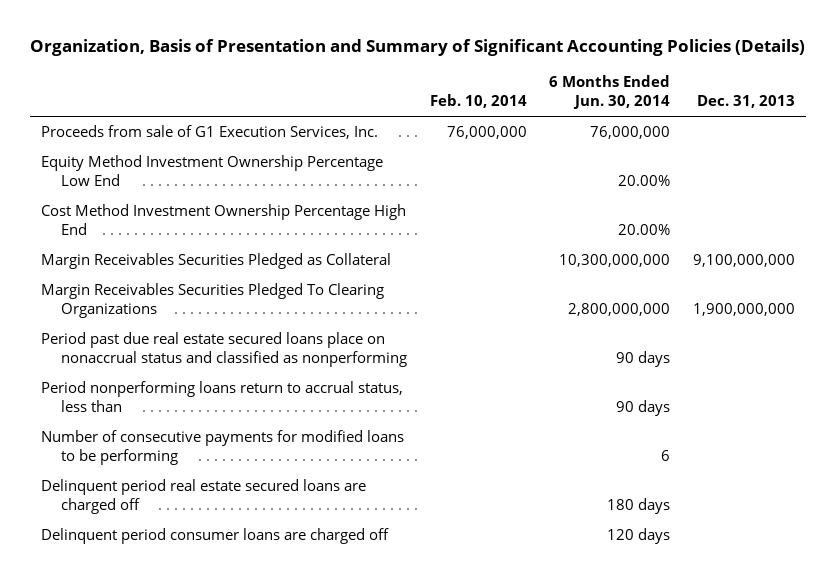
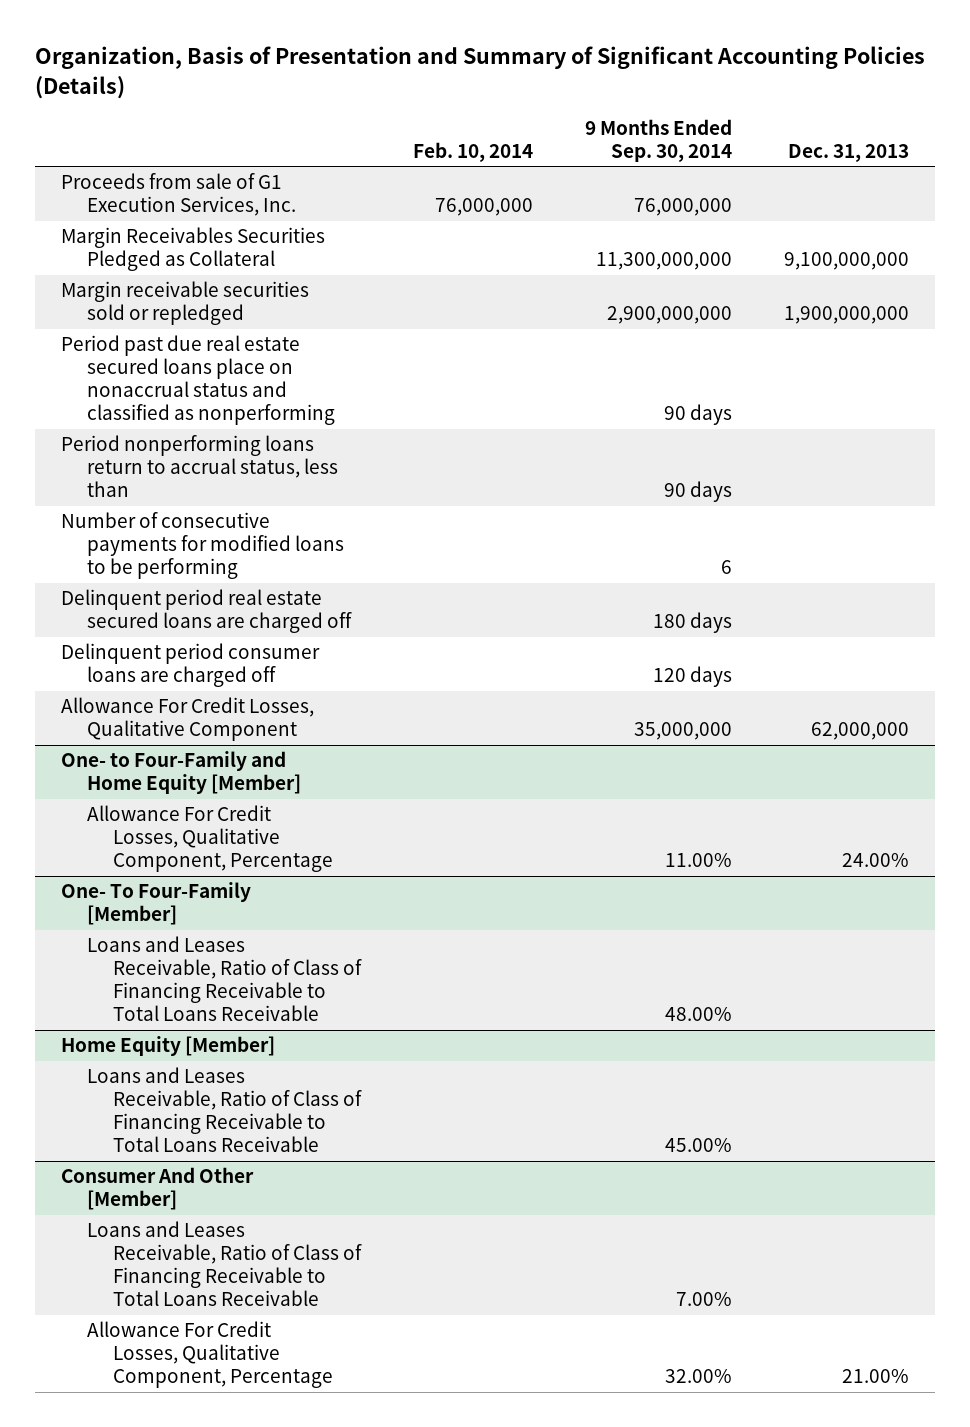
[549,75,671,110] 6 Months Ended Jun. 30, 2014 -> none
none -> [584,118,732,162] 9 Months Ended Sep. 30, 2014
[40,155,383,186] Equity Method Investment Ownership Percentage Low End -> none
[40,204,406,235] Cost Method Investment Ownership Percentage High End -> none
[40,283,384,318] Margin Receivables Securities Pledged To Clearing Organizations -> [61,281,310,326] Margin receivable securities sold or repledged
none -> [61,697,315,742] Allowance For Credit Losses, Qualitative Component
none -> [61,751,302,795] One- to Four-Family and Home Equity [Member]
none -> [87,805,334,873] Allowance For Credit Losses, Qualitative Component, Percentage
none -> [61,882,252,926] One- To Four-Family [Member]
none -> [87,936,363,1022] Loans and Leases Receivable, Ratio of Class of Financing Receivable to Total Loans Receivable
none -> [61,1036,276,1057] Home Equity [Member]
none -> [87,1067,363,1153] Loans and Leases Receivable, Ratio of Class of Financing Receivable to Total Loans Receivable
none -> [61,1167,255,1211] Consumer And Other [Member]
none -> [87,1221,363,1307] Loans and Leases Receivable, Ratio of Class of Financing Receivable to Total Loans Receivable
none -> [87,1321,334,1389] Allowance For Credit Losses, Qualitative Component, Percentage

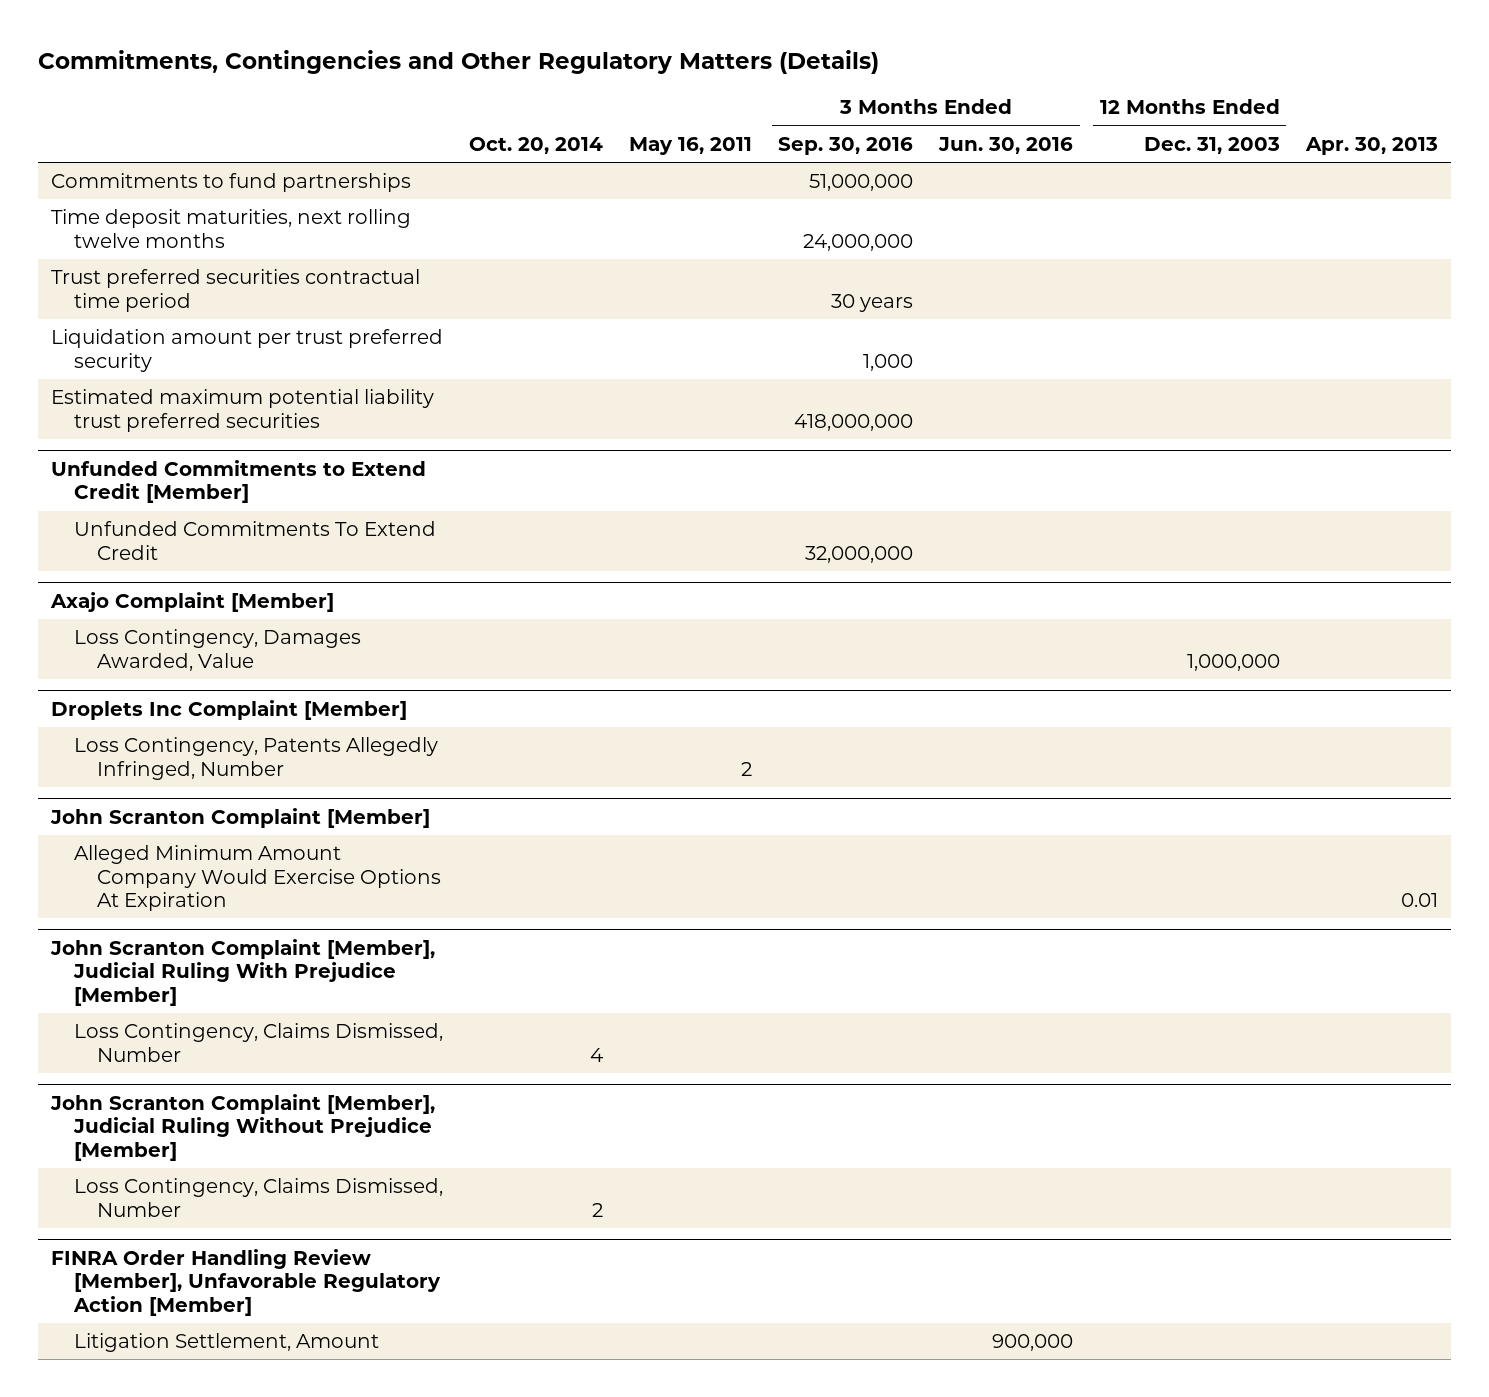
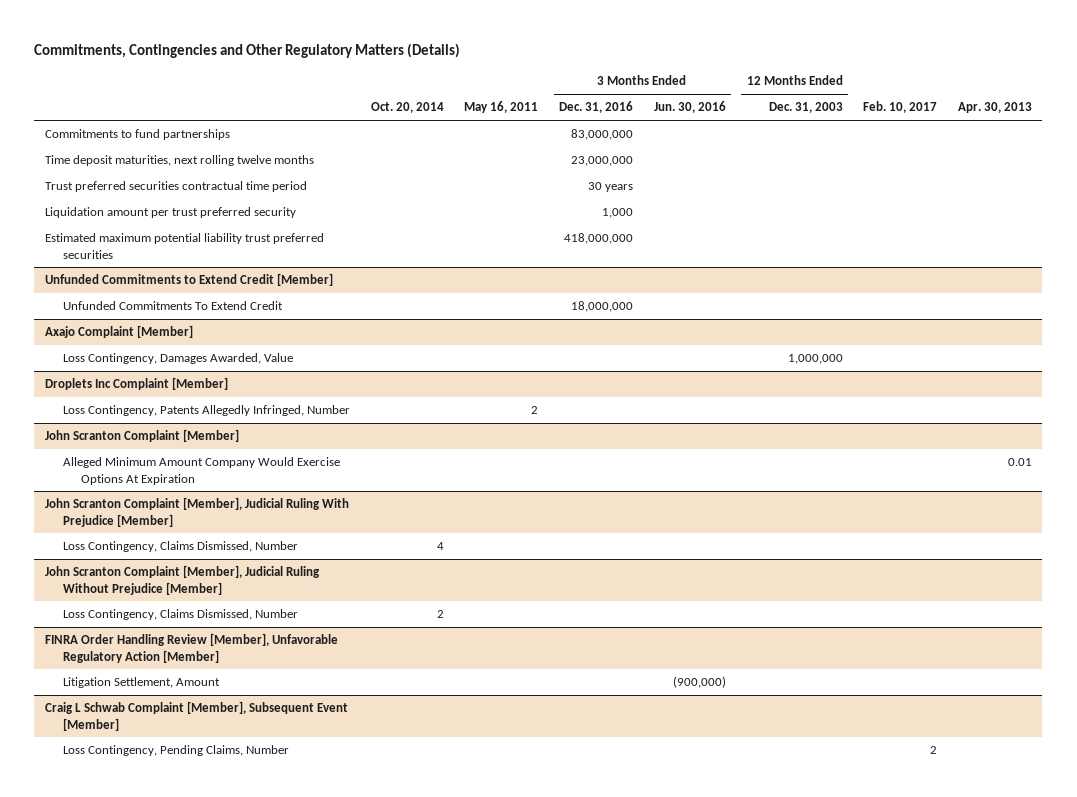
[778,136,914,155] Sep. 30, 2016 -> none
none -> [559,101,634,114] Dec. 31, 2016
none -> [863,101,938,114] Feb. 10, 2017
[992,1334,1074,1352] 900,000 -> [672,676,726,689] (900,000)
none -> [44,701,348,731] Craig L Schwab Complaint [Member], Subsequent Event [Member]
none -> [62,745,289,757] Loss Contingency, Pending Claims, Number

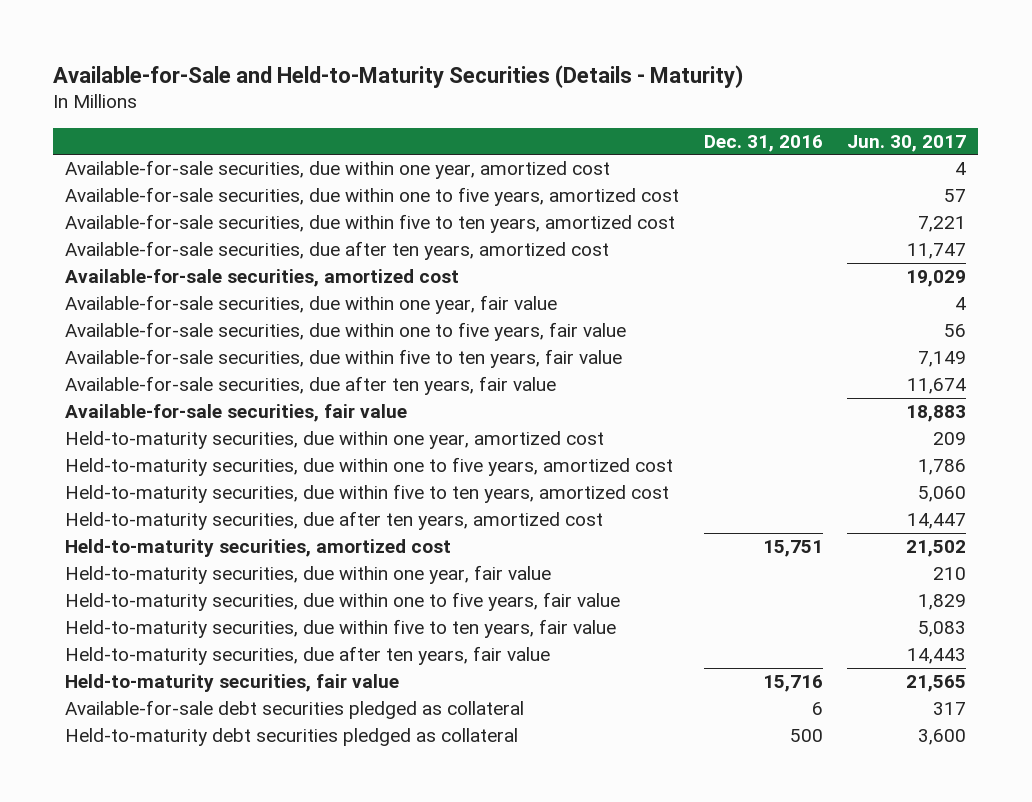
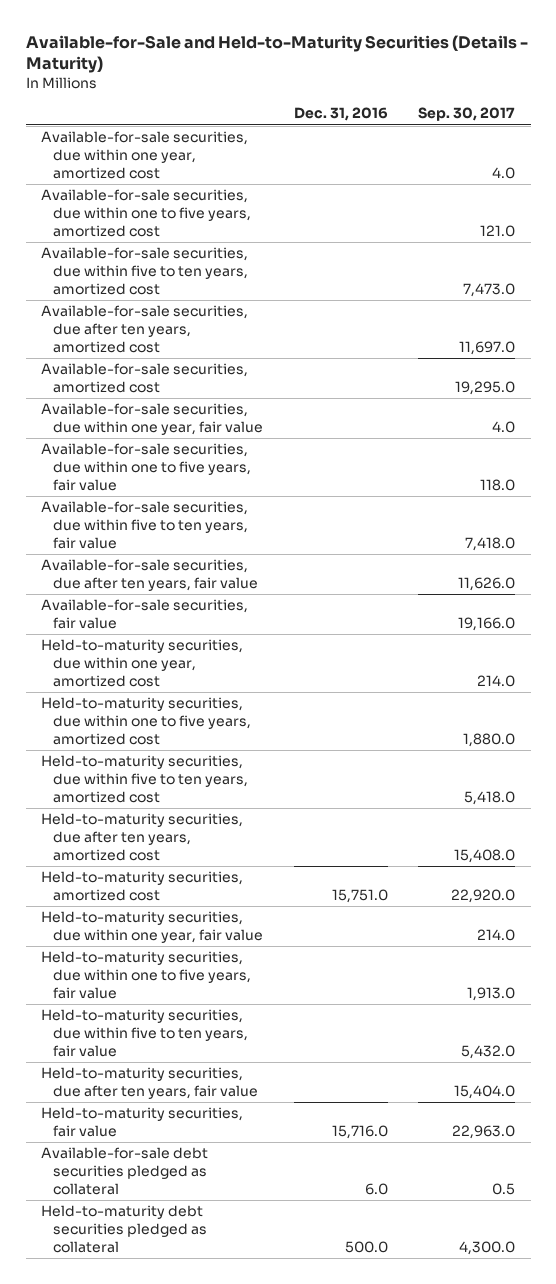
[847,134,967,152] Jun. 30, 2017 -> none
none -> [418,107,516,122] Sep. 30, 2017
[762,540,823,558] 15,751 -> [331,889,388,904] 15,751.0
[762,675,823,693] 15,716 -> [331,1125,388,1140] 15,716.0
[811,702,823,716] 6 -> [364,1183,388,1196] 6.0
[789,729,823,743] 500 -> [344,1241,388,1254] 500.0

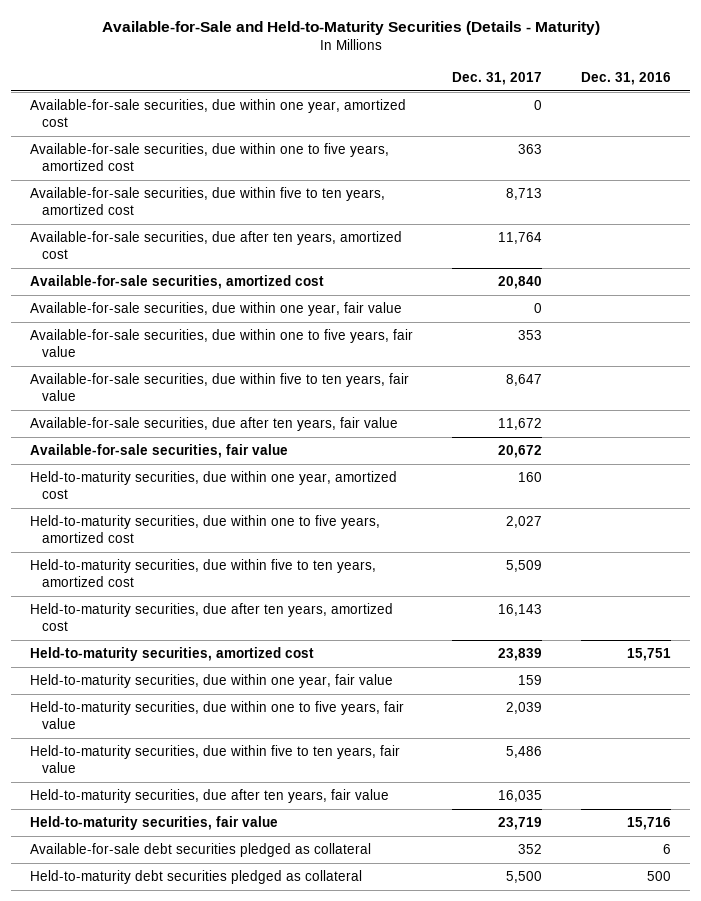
[418,107,516,122] Sep. 30, 2017 -> none
none -> [452,71,543,85] Dec. 31, 2017
[331,889,388,904] 15,751.0 -> [627,648,672,662] 15,751
[331,1125,388,1140] 15,716.0 -> [627,817,672,831] 15,716
[364,1183,388,1196] 6.0 -> [663,844,672,855] 6
[344,1241,388,1254] 500.0 -> [647,871,672,882] 500

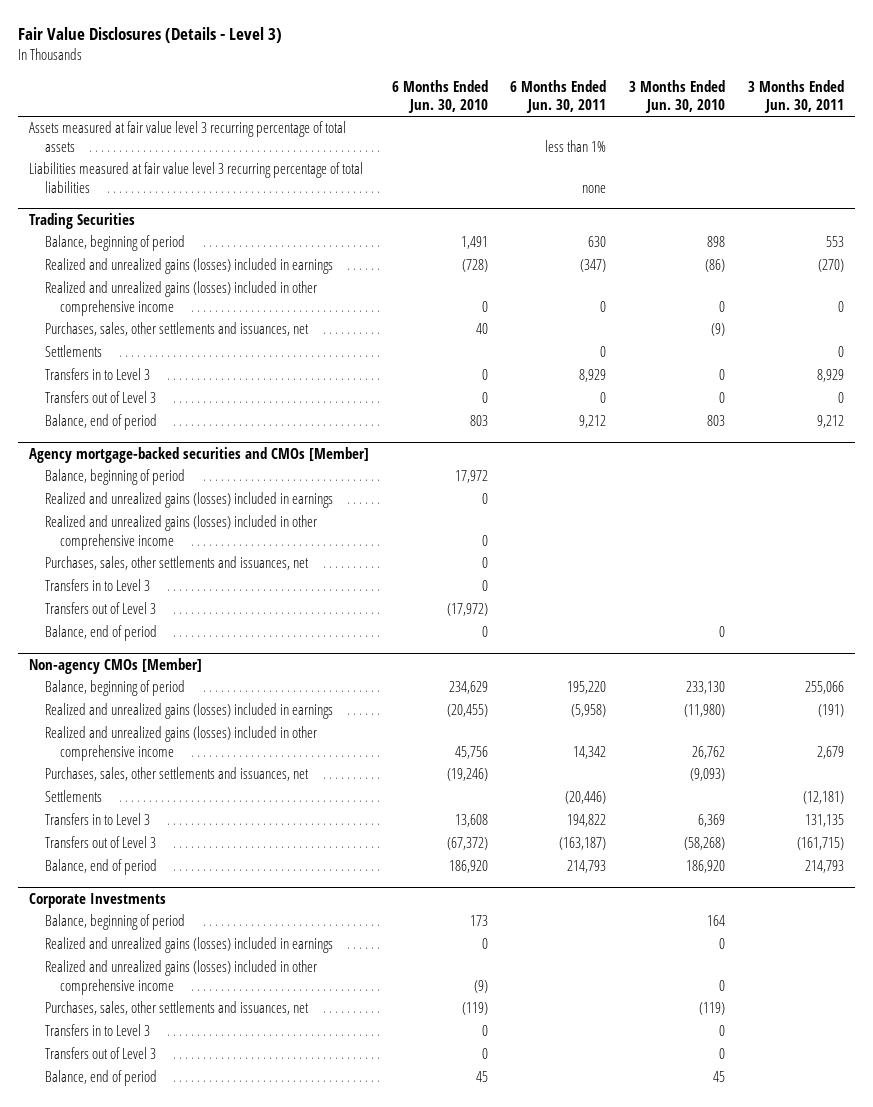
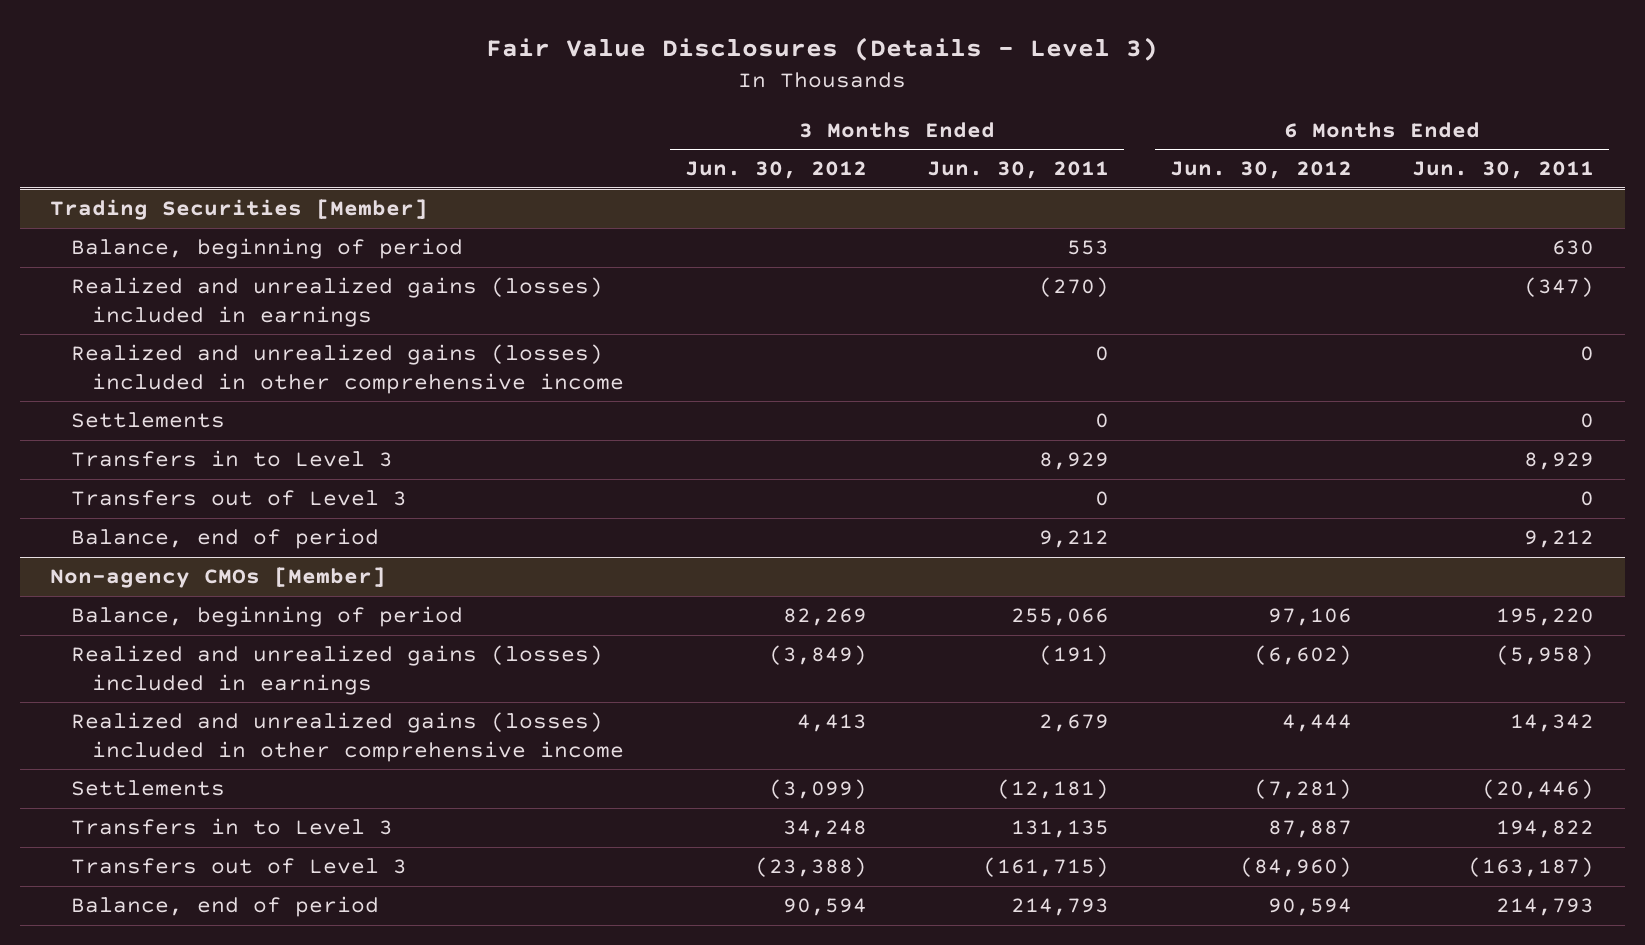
[391,79,488,114] 6 Months Ended Jun. 30, 2010 -> none
[629,79,726,114] 3 Months Ended Jun. 30, 2010 -> none
none -> [684,161,867,180] Jun. 30, 2012
none -> [1169,161,1352,180] Jun. 30, 2012
[28,121,346,153] Assets measured at fair value level 3 recurring percentage of total assets -> none
[28,162,363,194] Liabilities measured at fair value level 3 recurring percentage of total liabilities -> none
[28,212,135,229] Trading Securities -> [50,199,429,221] Trading Securities [Member]
[44,322,309,337] Purchases, sales, other settlements and issuances, net -> none
[28,446,369,463] Agency mortgage-backed securities and CMOs [Member] -> none
[44,469,185,486] Balance, beginning of period -> none
[44,492,333,509] Realized and unrealized gains (losses) included in earnings -> none
[44,515,317,551] Realized and unrealized gains (losses) included in other comprehensive income -> none
[44,556,309,571] Purchases, sales, other settlements and issuances, net -> none
[44,579,150,592] Transfers in to Level 3 -> none
[44,602,156,615] Transfers out of Level 3 -> none
[44,625,157,642] Balance, end of period -> none
[44,767,309,782] Purchases, sales, other settlements and issuances, net -> none
[28,892,166,908] Corporate Investments -> none
[44,914,185,931] Balance, beginning of period -> none
[44,937,333,954] Realized and unrealized gains (losses) included in earnings -> none
[44,960,317,996] Realized and unrealized gains (losses) included in other comprehensive income -> none
[44,1001,309,1016] Purchases, sales, other settlements and issuances, net -> none
[44,1024,150,1037] Transfers in to Level 3 -> none
[44,1047,156,1060] Transfers out of Level 3 -> none
[44,1070,157,1087] Balance, end of period -> none

